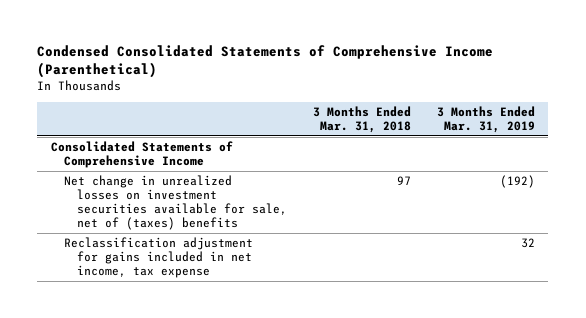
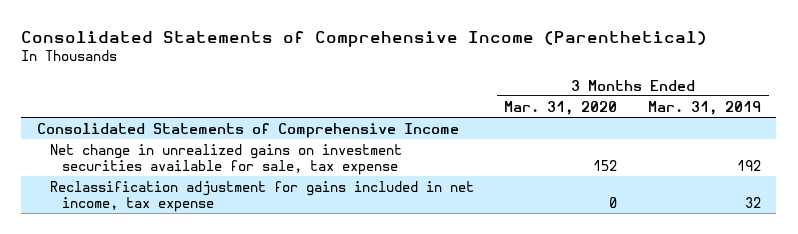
[37,44,494,79] Condensed Consolidated Statements of Comprehensive Income (Parenthetical) -> [21,30,708,47] Consolidated Statements of Comprehensive Income (Parenthetical)
[313,106,412,134] 3 Months Ended Mar. 31, 2018 -> none
none -> [504,100,618,115] Mar. 31, 2020
[63,174,287,230] Net change in unrealized losses on investment securities available for sale, net of (taxes) benefits -> [49,143,402,175] Net change in unrealized gains on investment securities available for sale, tax expense
[500,174,536,188] (192) -> [737,159,762,171] 192

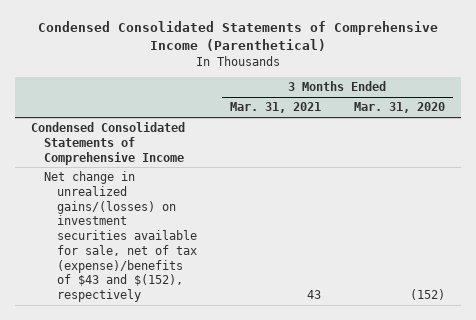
[21,30,708,47] Consolidated Statements of Comprehensive Income (Parenthetical) -> [37,21,438,52] Condensed Consolidated Statements of Comprehensive Income (Parenthetical)
[648,100,762,115] Mar. 31, 2019 -> none
none -> [229,102,321,114] Mar. 31, 2021
[49,180,474,212] Reclassification adjustment for gains included in net income, tax expense -> none
[36,122,459,138] Consolidated Statements of Comprehensive Income -> [30,122,185,165] Condensed Consolidated Statements of Comprehensive Income
[49,143,402,175] Net change in unrealized gains on investment securities available for sale, tax expense -> [44,171,198,303] Net change in unrealized gains/(losses) on investment securities available for sale, net of tax (expense)/benefits of $43 and $(152), respectively
[593,159,618,171] 152 -> [409,289,445,301] (152)

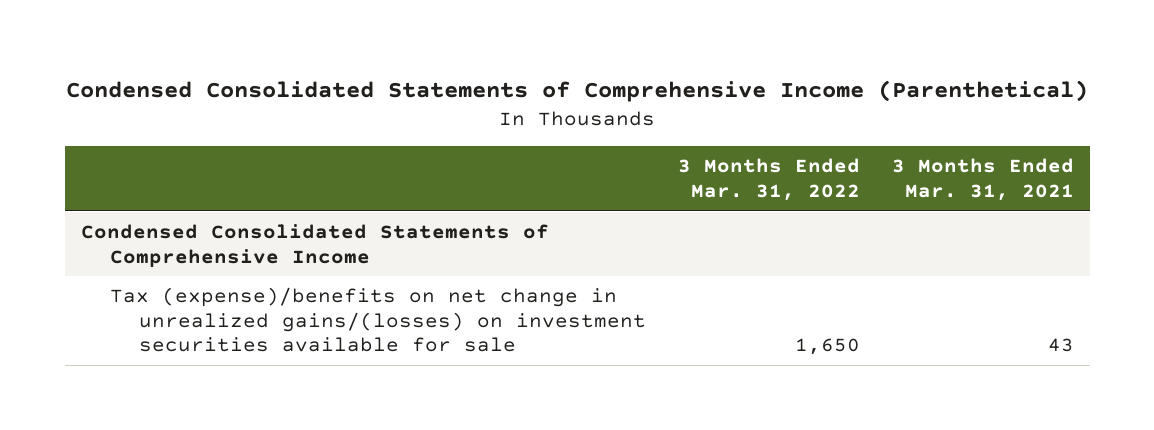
[353,102,445,114] Mar. 31, 2020 -> none
none -> [677,158,860,201] 3 Months Ended Mar. 31, 2022
[44,171,198,303] Net change in unrealized gains/(losses) on investment securities available for sale, net of tax (expense)/benefits of $43 and $(152), respectively -> [109,287,647,353] Tax (expense)/benefits on net change in unrealized gains/(losses) on investment securities available for sale

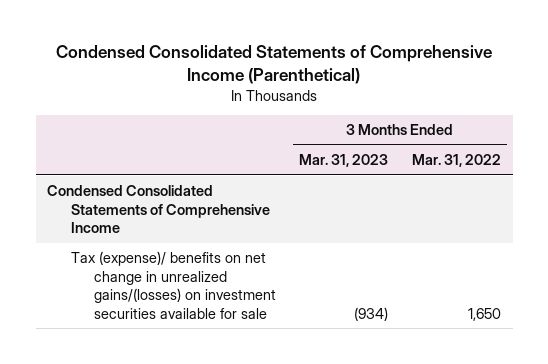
[891,158,1074,201] 3 Months Ended Mar. 31, 2021 -> none
none -> [299,154,389,168] Mar. 31, 2023
[109,287,647,353] Tax (expense)/benefits on net change in unrealized gains/(losses) on investment securities available for sale -> [70,251,276,319] Tax (expense)/ benefits on net change in unrealized gains/(losses) on investment securities available for sale

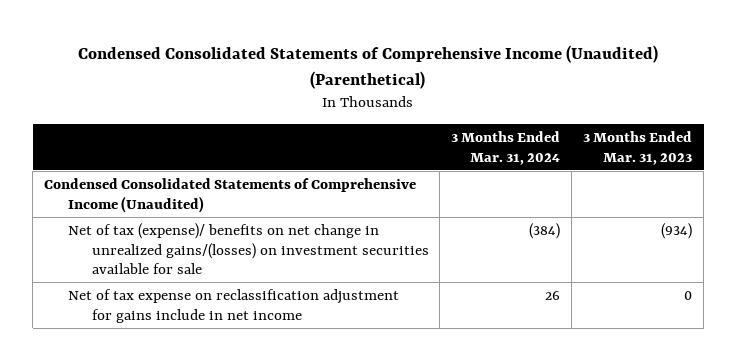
[56,45,493,84] Condensed Consolidated Statements of Comprehensive Income (Parenthetical) -> [78,44,659,89] Condensed Consolidated Statements of Comprehensive Income (Unaudited) (Parenthetical)
[411,154,501,168] Mar. 31, 2022 -> none
none -> [451,130,561,165] 3 Months Ended Mar. 31, 2024
[47,185,270,234] Condensed Consolidated Statements of Comprehensive Income -> [44,177,417,213] Condensed Consolidated Statements of Comprehensive Income (Unaudited)
[70,251,276,319] Tax (expense)/ benefits on net change in unrealized gains/(losses) on investment securities available for sale -> [67,222,429,275] Net of tax (expense)/ benefits on net change in unrealized gains/(losses) on investment securities available for sale
none -> [67,288,399,323] Net of tax expense on reclassification adjustment for gains include in net income

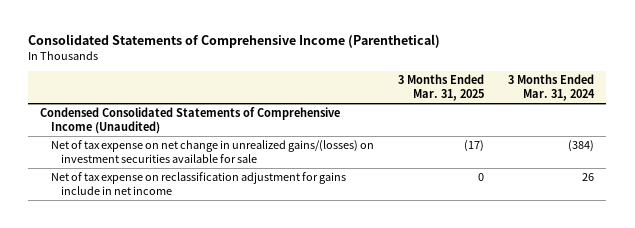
[78,44,659,89] Condensed Consolidated Statements of Comprehensive Income (Unaudited) (Parenthetical) -> [28,34,441,49] Consolidated Statements of Comprehensive Income (Parenthetical)
[583,130,693,165] 3 Months Ended Mar. 31, 2023 -> none
none -> [397,74,484,102] 3 Months Ended Mar. 31, 2025
[67,222,429,275] Net of tax (expense)/ benefits on net change in unrealized gains/(losses) on investment securities available for sale -> [50,140,374,163] Net of tax expense on net change in unrealized gains/(losses) on investment securities available for sale

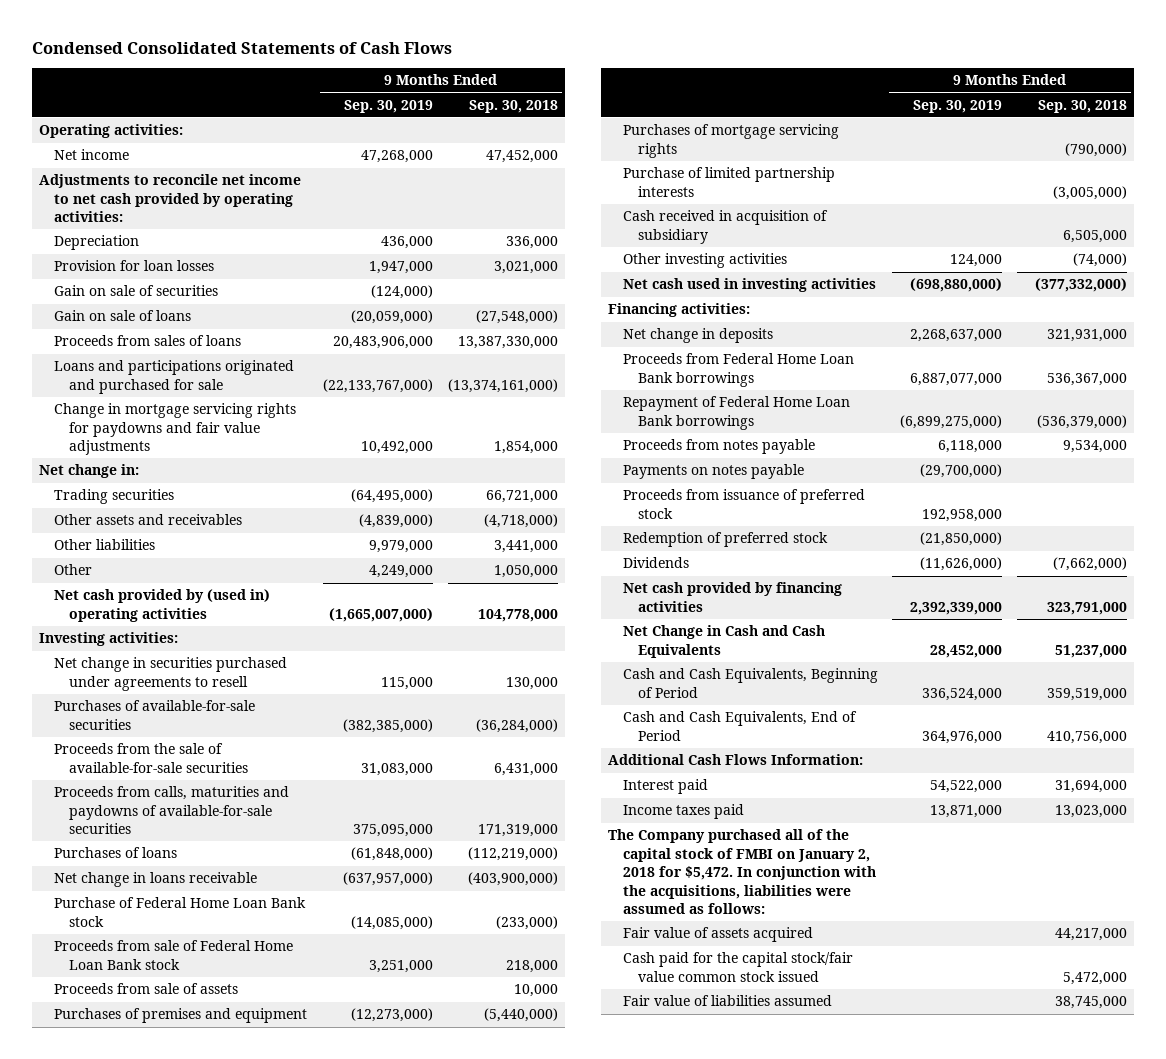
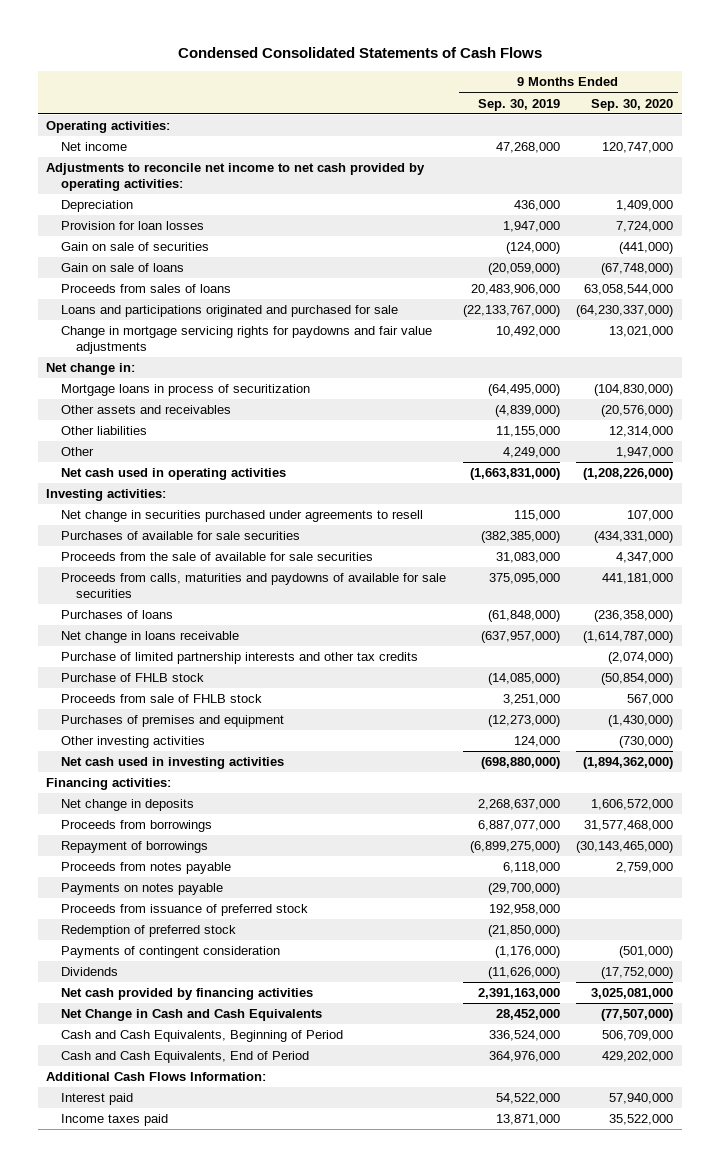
[469,99,559,113] Sep. 30, 2018 -> none
none -> [591,98,674,111] Sep. 30, 2020
[53,489,174,505] Trading securities -> [61,384,311,397] Mortgage loans in process of securitization
[369,540,434,554] 9,979,000 -> [495,426,560,438] 11,155,000
[53,589,270,622] Net cash provided by (used in) operating activities -> [61,468,287,481] Net cash used in operating activities
[329,607,434,622] (1,665,007,000) -> [469,468,560,481] (1,663,831,000)
[53,700,255,730] Purchases of available-for-sale securities -> [61,531,301,541] Purchases of available for sale securities
[53,743,248,773] Proceeds from the sale of available-for-sale securities -> [61,552,374,562] Proceeds from the sale of available for sale securities
[53,786,289,835] Proceeds from calls, maturities and paydowns of available-for-sale securities -> [61,573,447,599] Proceeds from calls, maturities and paydowns of available for sale securities
[53,983,238,995] Proceeds from sale of assets -> none
none -> [61,652,419,665] Purchase of limited partnership interests and other tax credits
[53,897,306,927] Purchase of Federal Home Loan Bank stock -> [61,673,205,683] Purchase of FHLB stock
[53,940,293,970] Proceeds from sale of Federal Home Loan Bank stock -> [61,694,263,704] Proceeds from sale of FHLB stock
[622,124,839,158] Purchases of mortgage servicing rights -> none
[622,167,835,197] Purchase of limited partnership interests -> none
[622,210,828,244] Cash received in acquisition of subsidiary -> none
[622,353,854,387] Proceeds from Federal Home Loan Bank borrowings -> [61,820,213,833] Proceeds from borrowings
[622,396,850,430] Repayment of Federal Home Loan Bank borrowings -> [61,841,209,854] Repayment of borrowings
none -> [61,946,281,959] Payments of contingent consideration
[910,601,1003,615] 2,392,339,000 -> [477,988,560,1000] 2,391,163,000
[608,829,876,914] The Company purchased all of the capital stock of FMBI on January 2, 2018 for $5,472. In conjunction with the acquisitions, liabilities were assumed as follows: -> none
[622,927,813,943] Fair value of assets acquired -> none
[622,952,853,982] Cash paid for the capital stock/fair value common stock issued -> none
[622,995,832,1007] Fair value of liabilities assumed -> none

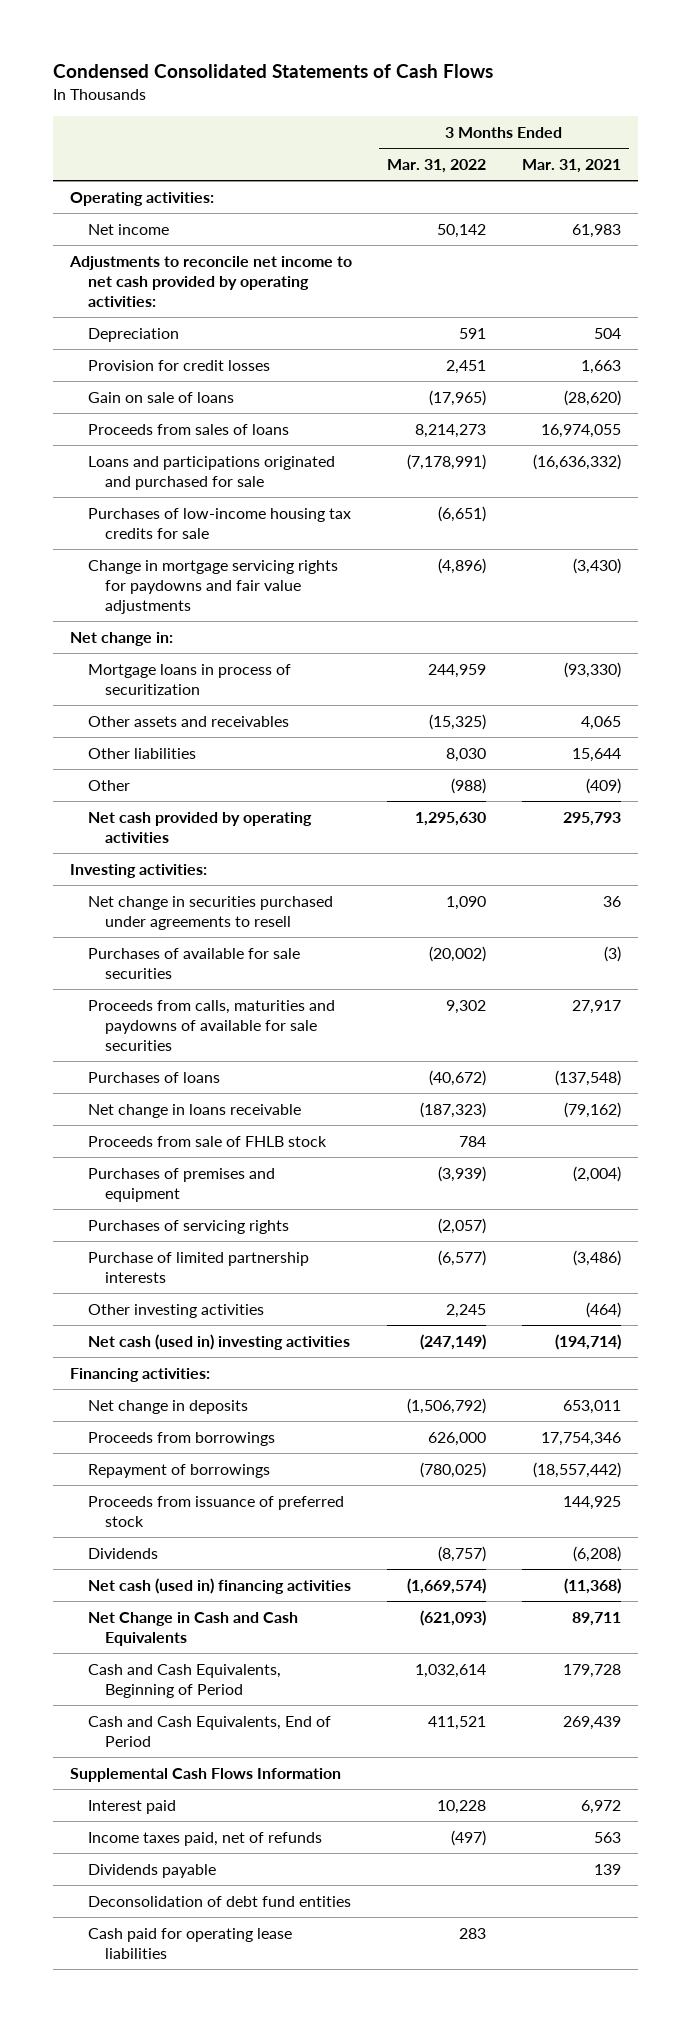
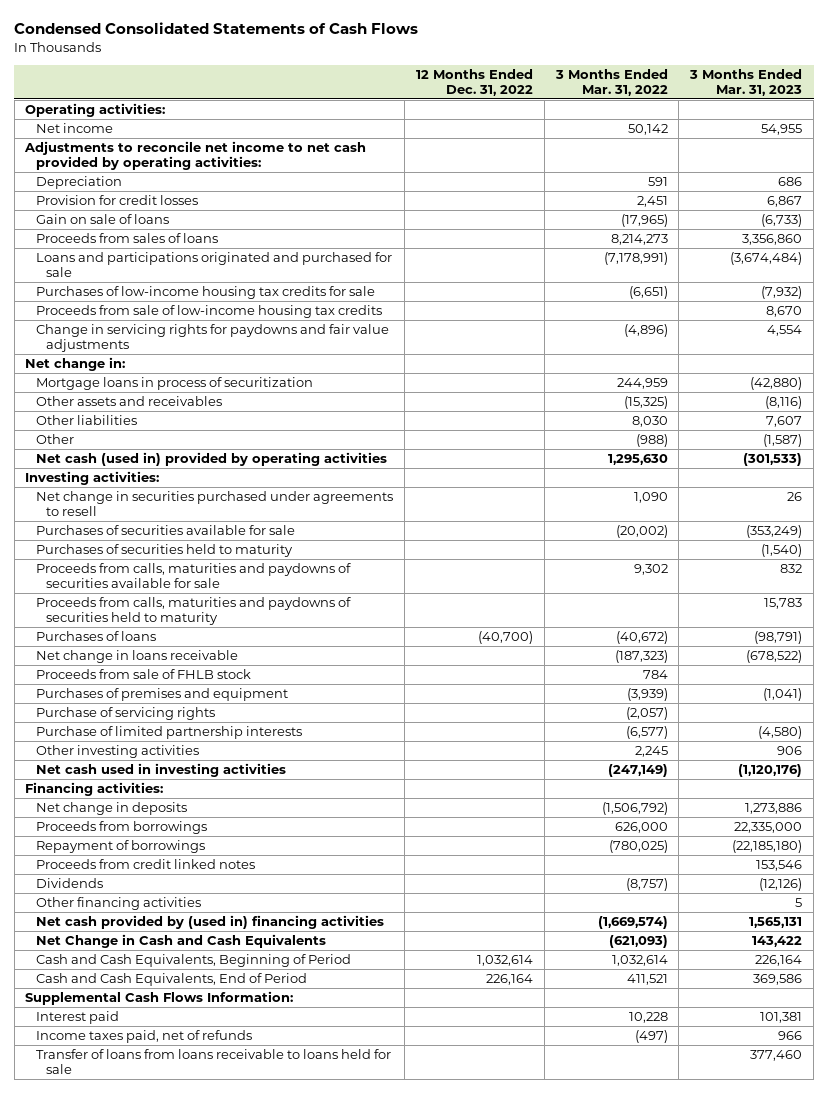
[521,158,621,173] Mar. 31, 2021 -> none
none -> [415,68,533,96] 12 Months Ended Dec. 31, 2022
none -> [689,68,803,96] 3 Months Ended Mar. 31, 2023
none -> [35,305,382,319] Proceeds from sale of low-income housing tax credits
[87,559,338,614] Change in mortgage servicing rights for paydowns and fair value adjustments -> [35,324,389,353] Change in servicing rights for paydowns and fair value adjustments
[87,811,312,843] Net cash provided by operating activities -> [35,452,387,467] Net cash (used in) provided by operating activities
[87,947,300,979] Purchases of available for sale securities -> [35,525,295,536] Purchases of securities available for sale
none -> [35,544,293,558] Purchases of securities held to maturity
[87,999,335,1051] Proceeds from calls, maturities and paydowns of available for sale securities -> [35,563,351,589] Proceeds from calls, maturities and paydowns of securities available for sale
none -> [35,597,351,626] Proceeds from calls, maturities and paydowns of securities held to maturity
[87,1219,289,1234] Purchases of servicing rights -> [35,707,215,721] Purchase of servicing rights
[87,1333,350,1350] Net cash (used in) investing activities -> [35,763,286,778] Net cash used in investing activities
[87,1495,344,1527] Proceeds from issuance of preferred stock -> none
none -> [35,859,255,870] Proceeds from credit linked notes
none -> [35,897,201,911] Other financing activities
[87,1577,351,1594] Net cash (used in) financing activities -> [35,915,384,930] Net cash provided by (used in) financing activities
[70,1767,342,1782] Supplemental Cash Flows Information -> [25,991,294,1006] Supplemental Cash Flows Information:
[87,1863,216,1878] Dividends payable -> none
[87,1895,351,1907] Deconsolidation of debt fund entities -> none
[87,1927,292,1959] Cash paid for operating lease liabilities -> none
none -> [35,1049,391,1075] Transfer of loans from loans receivable to loans held for sale

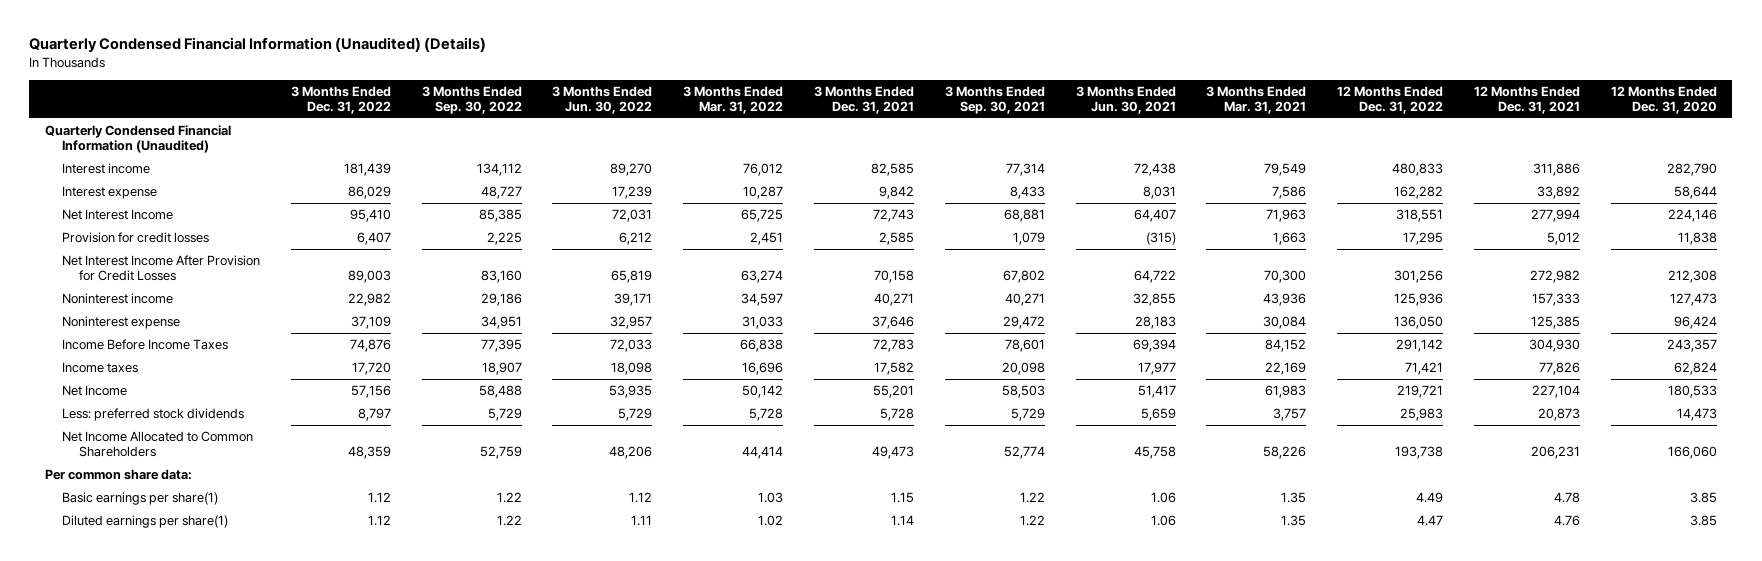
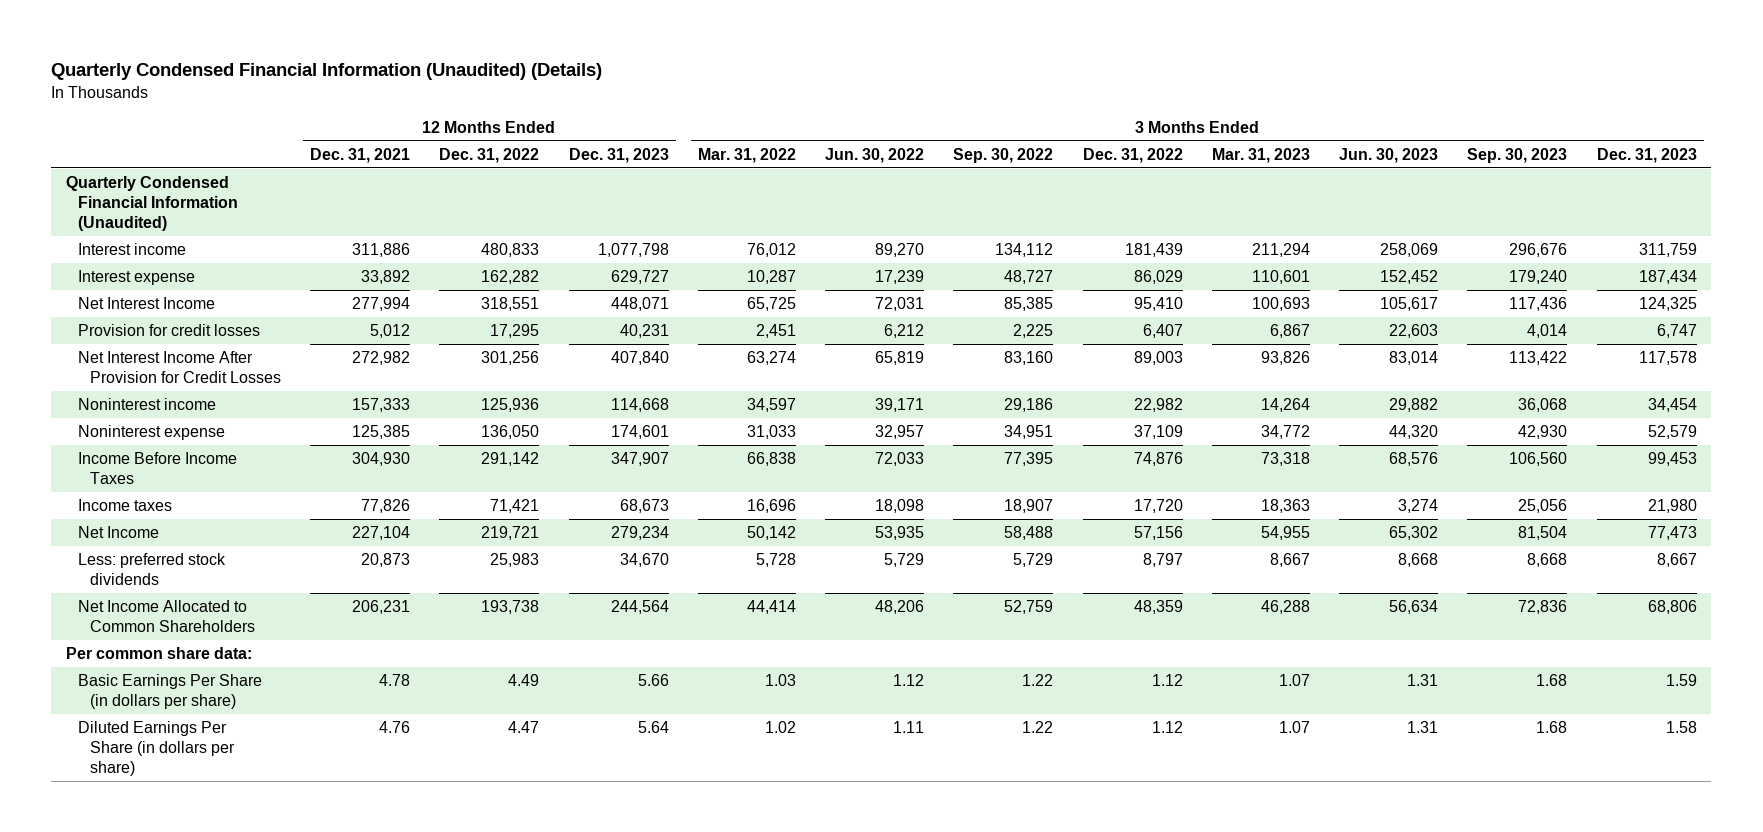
[814,85,915,114] 3 Months Ended Dec. 31, 2021 -> none
[944,85,1045,114] 3 Months Ended Sep. 30, 2021 -> none
[1075,85,1176,114] 3 Months Ended Jun. 30, 2021 -> none
[1206,85,1307,114] 3 Months Ended Mar. 31, 2021 -> none
[1610,85,1717,114] 12 Months Ended Dec. 31, 2020 -> none
none -> [568,147,669,163] Dec. 31, 2023
none -> [1211,147,1310,163] Mar. 31, 2023
none -> [1339,147,1439,163] Jun. 30, 2023
none -> [1467,147,1568,163] Sep. 30, 2023
none -> [1596,147,1697,163] Dec. 31, 2023
[62,492,219,506] Basic earnings per share(1) -> [77,674,262,709] Basic Earnings Per Share (in dollars per share)
[62,515,229,529] Diluted earnings per share(1) -> [77,721,235,776] Diluted Earnings Per Share (in dollars per share)

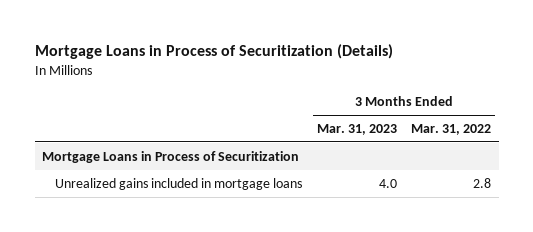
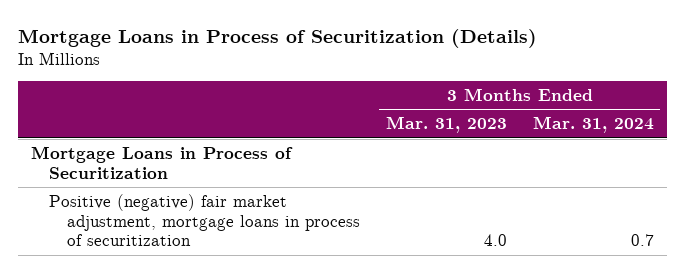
[411,123,492,135] Mar. 31, 2022 -> none
none -> [532,116,654,134] Mar. 31, 2024
[55,177,303,190] Unrealized gains included in mortgage loans -> [48,193,360,247] Positive (negative) fair market adjustment, mortgage loans in process of securitization

